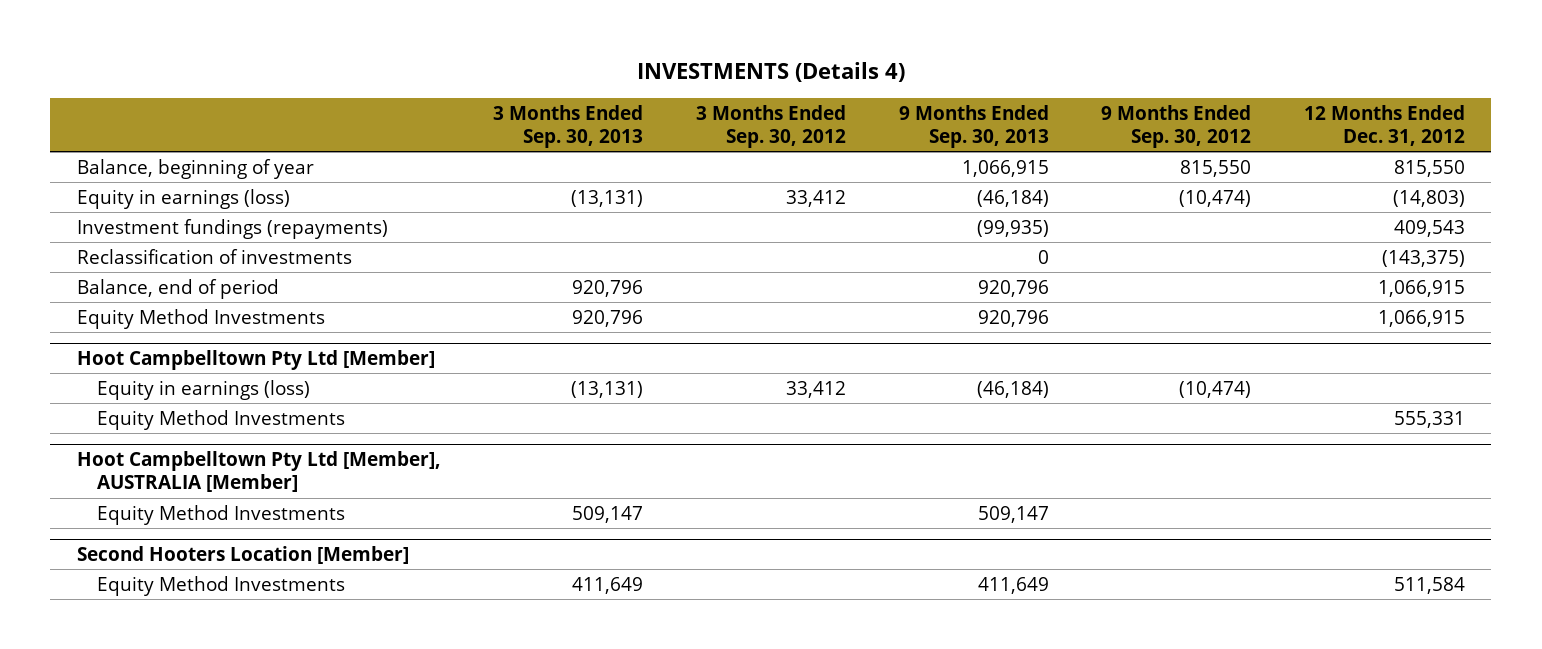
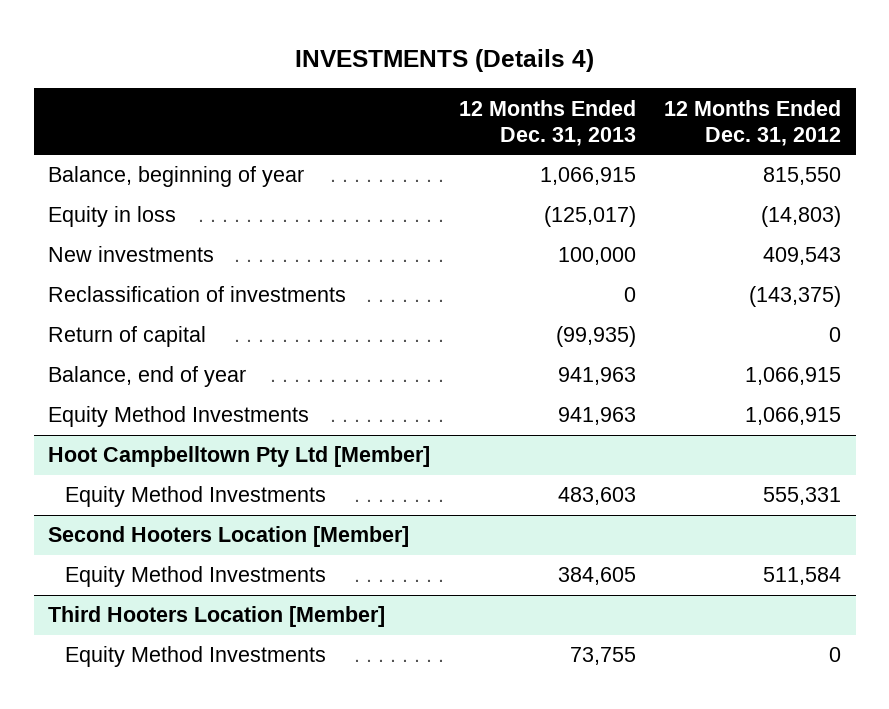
[493,104,644,148] 3 Months Ended Sep. 30, 2013 -> none
[695,104,846,148] 3 Months Ended Sep. 30, 2012 -> none
[898,104,1049,148] 9 Months Ended Sep. 30, 2013 -> none
[1101,104,1252,148] 9 Months Ended Sep. 30, 2012 -> none
none -> [458,99,636,146] 12 Months Ended Dec. 31, 2013
[76,188,290,209] Equity in earnings (loss) -> [48,206,177,228] Equity in loss
[76,218,388,239] Investment fundings (repayments) -> [48,246,215,263] New investments
none -> [48,326,207,348] Return of capital
[76,278,279,299] Balance, end of period -> [48,366,247,388] Balance, end of year
[97,379,311,400] Equity in earnings (loss) -> none
[76,451,441,493] Hoot Campbelltown Pty Ltd [Member], AUSTRALIA [Member] -> none
[97,504,346,525] Equity Method Investments -> none
none -> [48,606,386,628] Third Hooters Location [Member]
none -> [65,646,327,668] Equity Method Investments

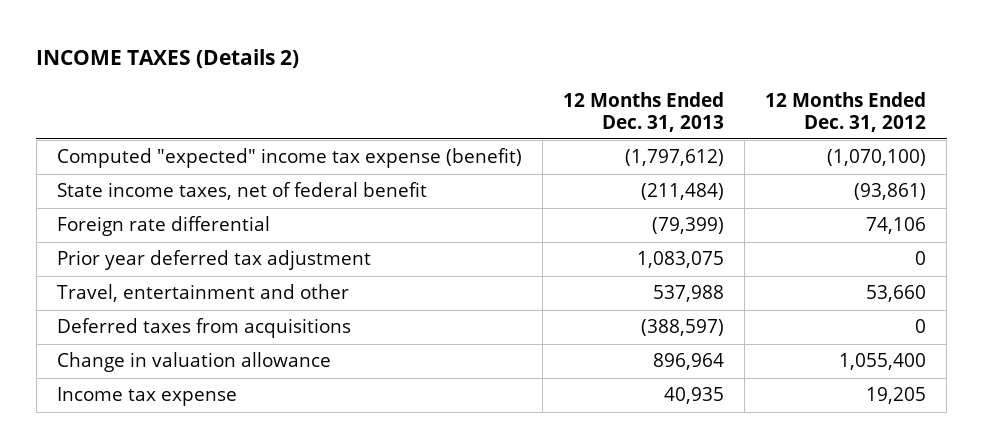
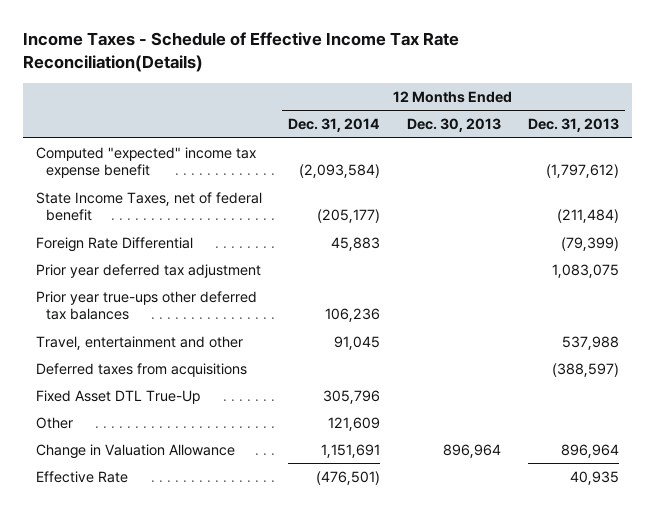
[36,48,300,68] INCOME TAXES (Details 2) -> [22,32,459,73] Income Taxes - Schedule of Effective Income Tax Rate Reconciliation(Details)
[765,91,927,132] 12 Months Ended Dec. 31, 2012 -> none
none -> [288,118,381,133] Dec. 31, 2014
none -> [406,118,501,133] Dec. 30, 2013
[56,148,522,169] Computed "expected" income tax expense (benefit) -> [35,146,256,179] Computed "expected" income tax expense benefit
[56,182,427,201] State income taxes, net of federal benefit -> [35,191,262,222] State Income Taxes, net of federal benefit
[56,216,270,237] Foreign rate differential -> [35,236,193,252] Foreign Rate Differential
none -> [35,290,257,321] Prior year true-ups other deferred tax balances
none -> [35,389,200,404] Fixed Asset DTL True-Up
none -> [35,416,73,429] Other
[56,352,331,373] Change in valuation allowance -> [35,443,235,459] Change in Valuation Allowance
[56,387,237,407] Income tax expense -> [35,470,128,483] Effective Rate

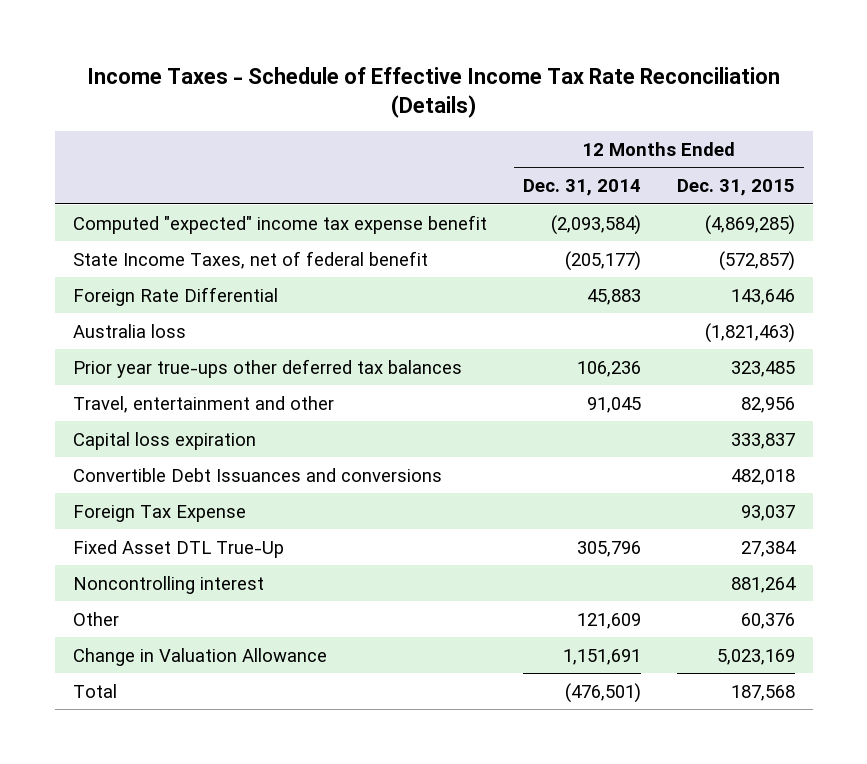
[22,32,459,73] Income Taxes - Schedule of Effective Income Tax Rate Reconciliation(Details) -> [86,66,780,118] Income Taxes - Schedule of Effective Income Tax Rate Reconciliation (Details)
[406,118,501,133] Dec. 30, 2013 -> none
[527,118,619,133] Dec. 31, 2013 -> none
none -> [676,179,795,197] Dec. 31, 2015
[35,263,261,278] Prior year deferred tax adjustment -> none
none -> [72,323,186,338] Australia loss
[35,362,247,377] Deferred taxes from acquisitions -> none
none -> [72,431,256,450] Capital loss expiration
none -> [72,467,442,482] Convertible Debt Issuances and conversions
none -> [72,504,246,522] Foreign Tax Expense
none -> [72,575,264,594] Noncontrolling interest
[35,470,128,483] Effective Rate -> [72,683,117,698] Total

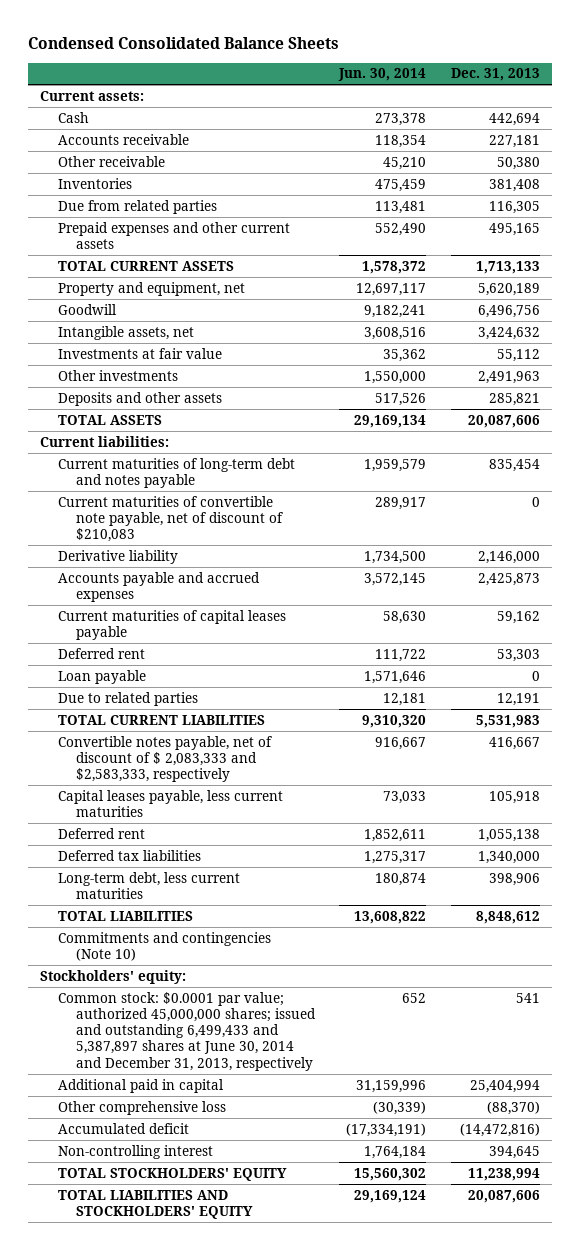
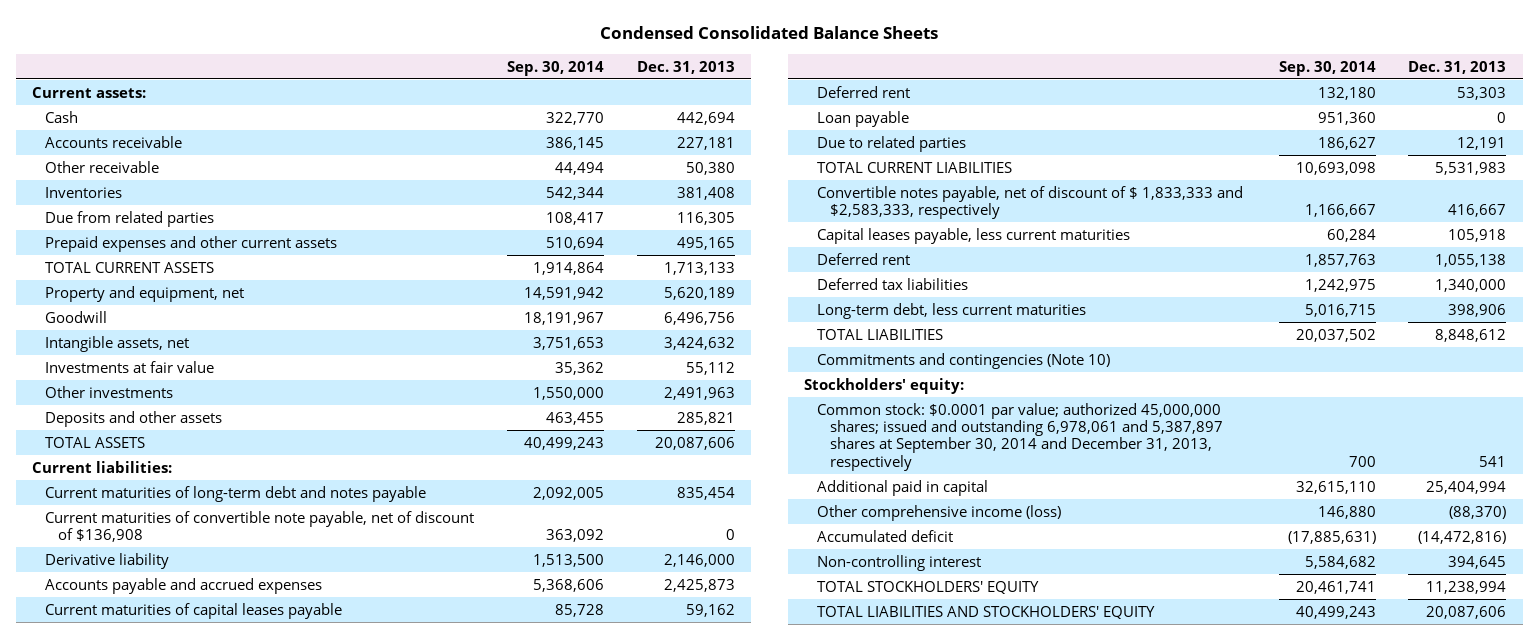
[338,68,427,82] Jun. 30, 2014 -> none
none -> [506,60,604,76] Sep. 30, 2014
[58,495,284,543] Current maturities of convertible note payable, net of discount of $210,083 -> [45,510,475,543] Current maturities of convertible note payable, net of discount of $136,908
[58,735,273,783] Convertible notes payable, net of discount of $ 2,083,333 and $2,583,333, respectively -> [817,185,1244,220] Convertible notes payable, net of discount of $ 1,833,333 and $2,583,333, respectively
[58,991,317,1071] Common stock: $0.0001 par value; authorized 45,000,000 shares; issued and outstanding 6,499,433 and 5,387,897 shares at June 30, 2014 and December 31, 2013, respectively -> [817,402,1223,471] Common stock: $0.0001 par value; authorized 45,000,000 shares; issued and outstanding 6,978,061 and 5,387,897 shares at September 30, 2014 and December 31, 2013, respectively
[58,1100,227,1115] Other comprehensive loss -> [817,504,1062,521] Other comprehensive income (loss)

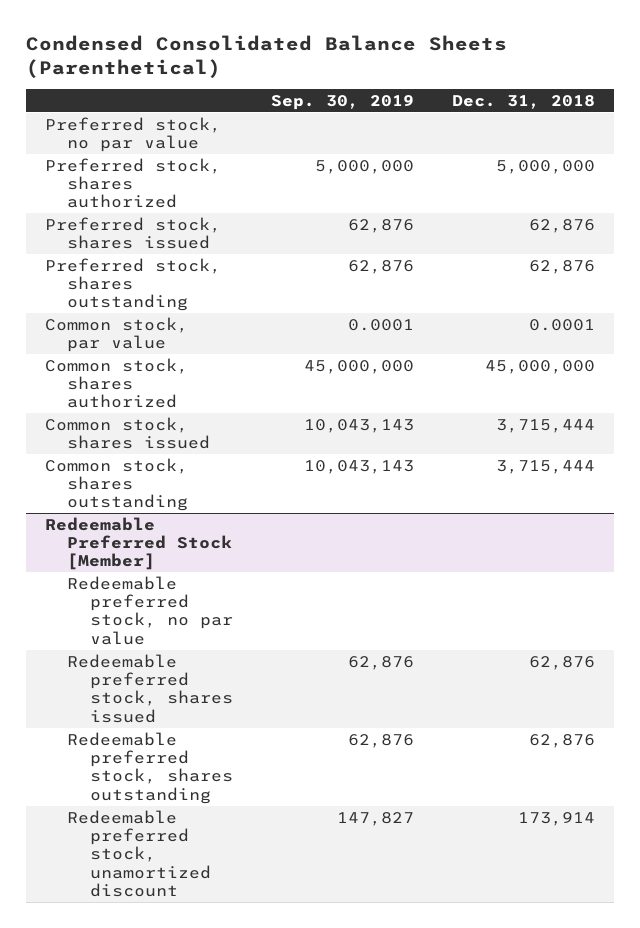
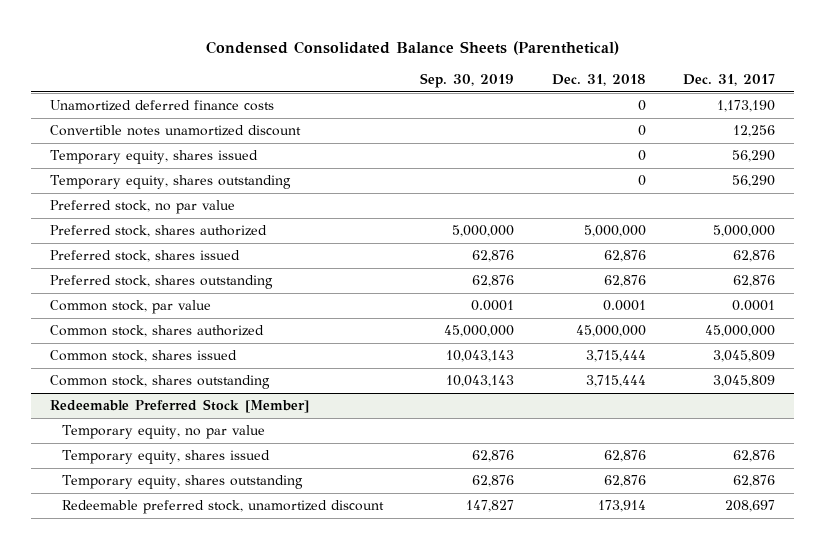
none -> [683,74,776,87] Dec. 31, 2017
none -> [50,100,275,112] Unamortized deferred finance costs
none -> [50,125,302,137] Convertible notes unamortized discount
none -> [50,150,259,165] Temporary equity, shares issued
none -> [50,175,292,190] Temporary equity, shares outstanding
[67,575,234,645] Redeemable preferred stock, no par value -> [61,425,265,440] Temporary equity, no par value
[67,653,234,723] Redeemable preferred stock, shares issued -> [61,450,270,465] Temporary equity, shares issued
[67,731,234,804] Redeemable preferred stock, shares outstanding -> [61,475,303,490] Temporary equity, shares outstanding

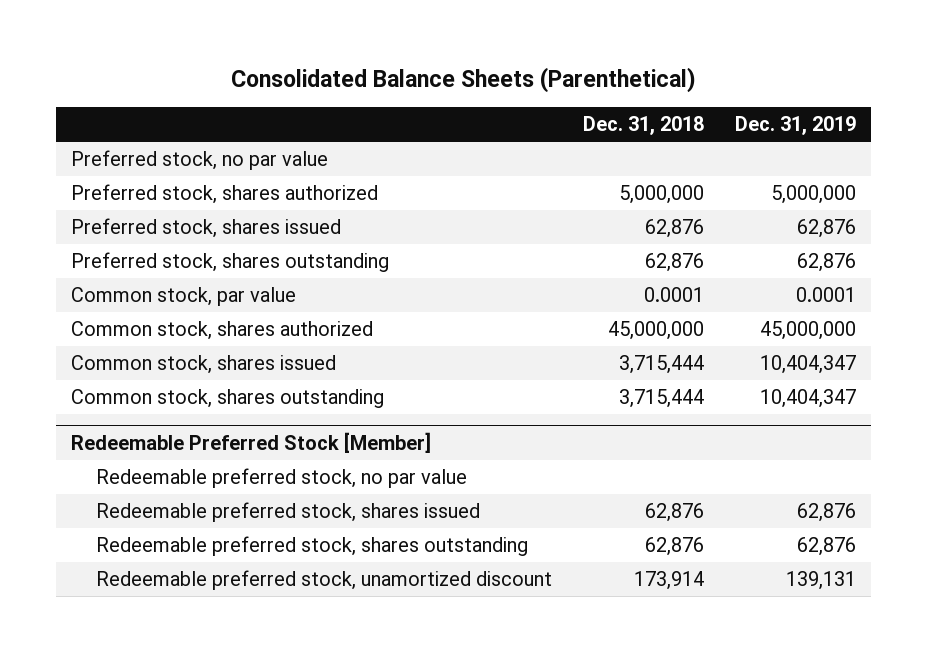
[205,40,619,55] Condensed Consolidated Balance Sheets (Parenthetical) -> [230,67,696,94] Consolidated Balance Sheets (Parenthetical)
[420,73,515,89] Sep. 30, 2019 -> none
[683,74,776,87] Dec. 31, 2017 -> none
none -> [734,116,856,136] Dec. 31, 2019
[50,100,275,112] Unamortized deferred finance costs -> none
[50,125,302,137] Convertible notes unamortized discount -> none
[50,150,259,165] Temporary equity, shares issued -> none
[50,175,292,190] Temporary equity, shares outstanding -> none
[61,425,265,440] Temporary equity, no par value -> [95,467,467,488] Redeemable preferred stock, no par value
[61,450,270,465] Temporary equity, shares issued -> [95,501,480,522] Redeemable preferred stock, shares issued
[61,475,303,490] Temporary equity, shares outstanding -> [95,535,528,556] Redeemable preferred stock, shares outstanding

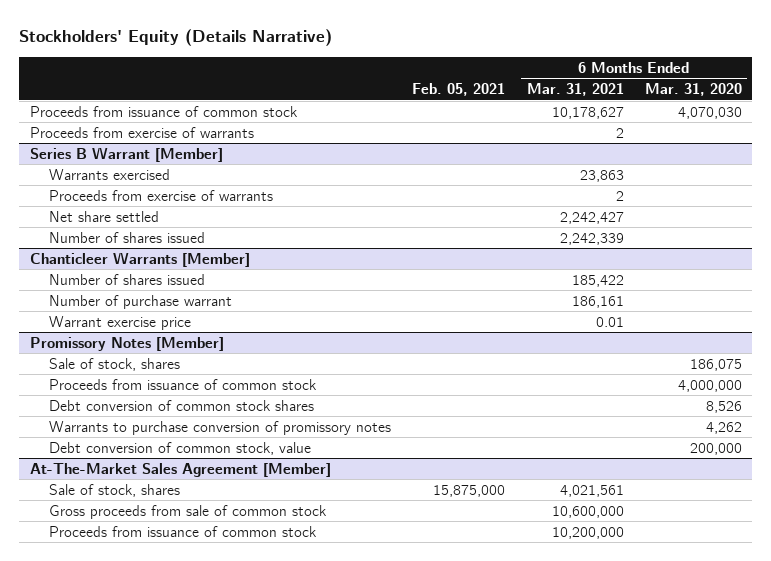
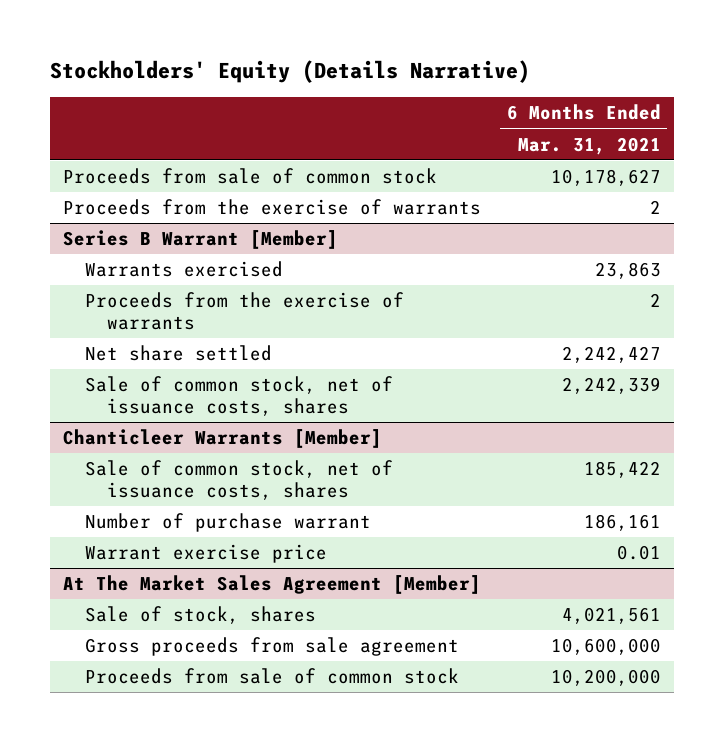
[412,83,506,97] Feb. 05, 2021 -> none
[644,83,742,97] Mar. 31, 2020 -> none
[29,105,298,117] Proceeds from issuance of common stock -> [62,168,437,185] Proceeds from sale of common stock
[29,126,254,138] Proceeds from exercise of warrants -> [62,199,481,216] Proceeds from the exercise of warrants
[49,189,274,201] Proceeds from exercise of warrants -> [84,292,404,331] Proceeds from the exercise of warrants
[49,231,206,243] Number of shares issued -> [84,376,393,417] Sale of common stock, net of issuance costs, shares
[49,273,206,285] Number of shares issued -> [84,460,393,501] Sale of common stock, net of issuance costs, shares
[29,336,224,351] Promissory Notes [Member] -> none
[49,357,181,371] Sale of stock, shares -> none
[49,378,318,390] Proceeds from issuance of common stock -> none
[49,399,315,411] Debt conversion of common stock shares -> none
[49,420,392,435] Warrants to purchase conversion of promissory notes -> none
[49,441,312,455] Debt conversion of common stock, value -> none
[29,462,331,477] At-The-Market Sales Agreement [Member] -> [62,575,481,595] At The Market Sales Agreement [Member]
[49,504,328,519] Gross proceeds from sale of common stock -> [84,637,459,657] Gross proceeds from sale agreement
[49,525,318,537] Proceeds from issuance of common stock -> [84,668,459,685] Proceeds from sale of common stock

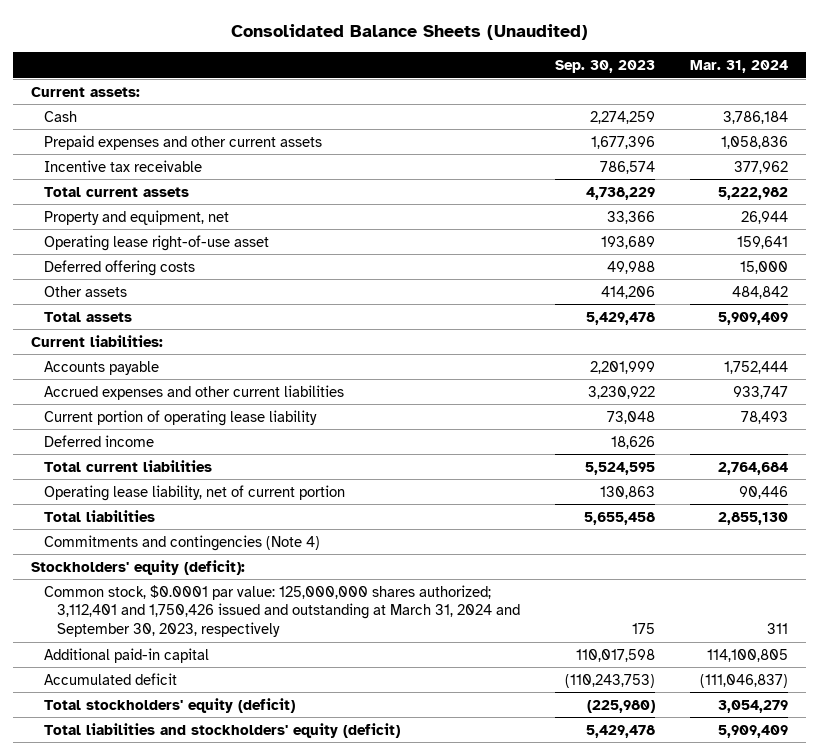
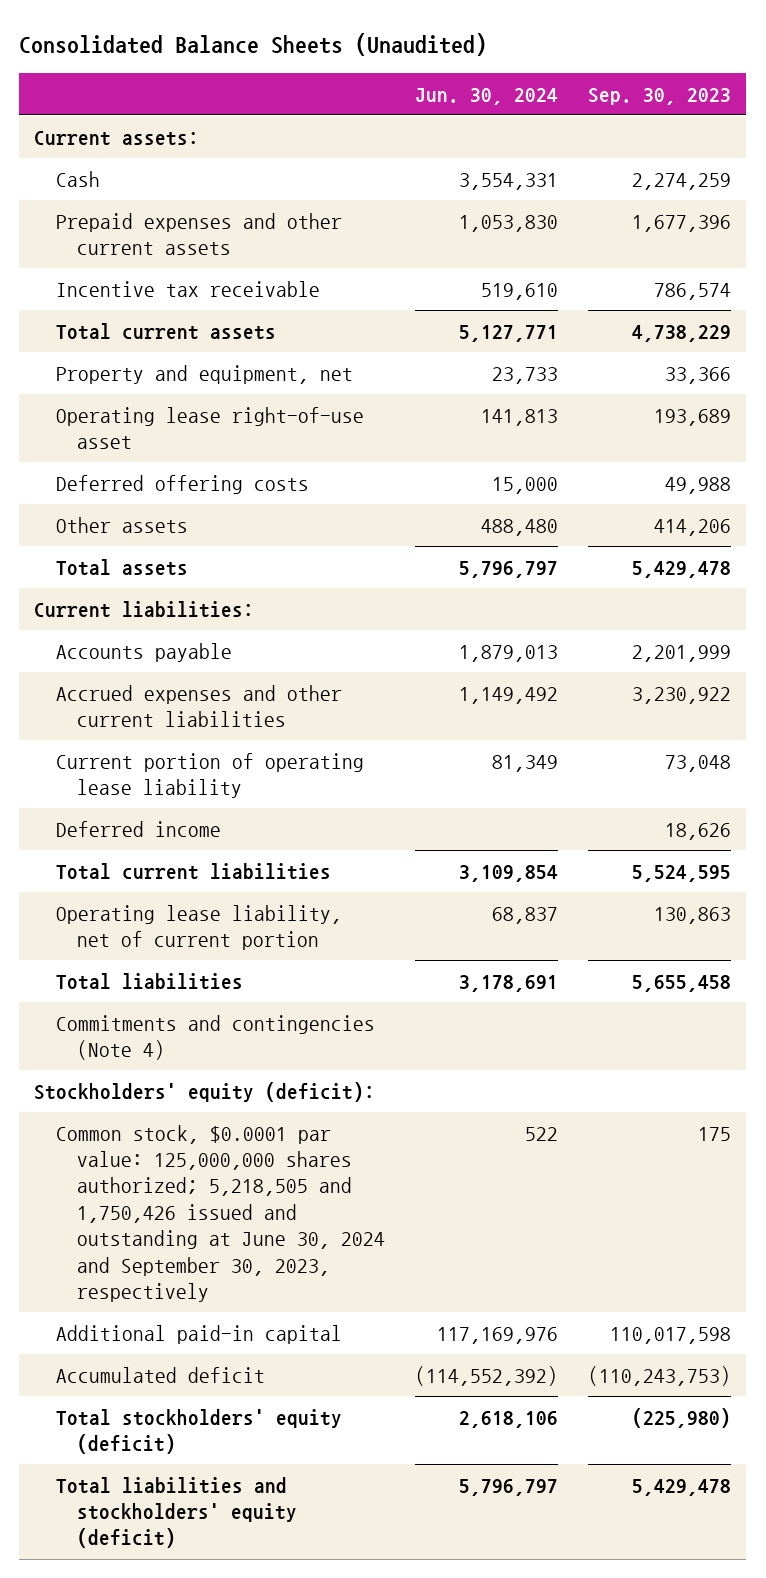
[690,60,789,74] Mar. 31, 2024 -> none
none -> [414,87,558,105] Jun. 30, 2024
[43,584,520,638] Common stock, $0.0001 par value: 125,000,000 shares authorized; 3,112,401 and 1,750,426 issued and outstanding at March 31, 2024 and September 30, 2023, respectively -> [55,1124,385,1303] Common stock, $0.0001 par value: 125,000,000 shares authorized; 5,218,505 and 1,750,426 issued and outstanding at June 30, 2024 and September 30, 2023, respectively

